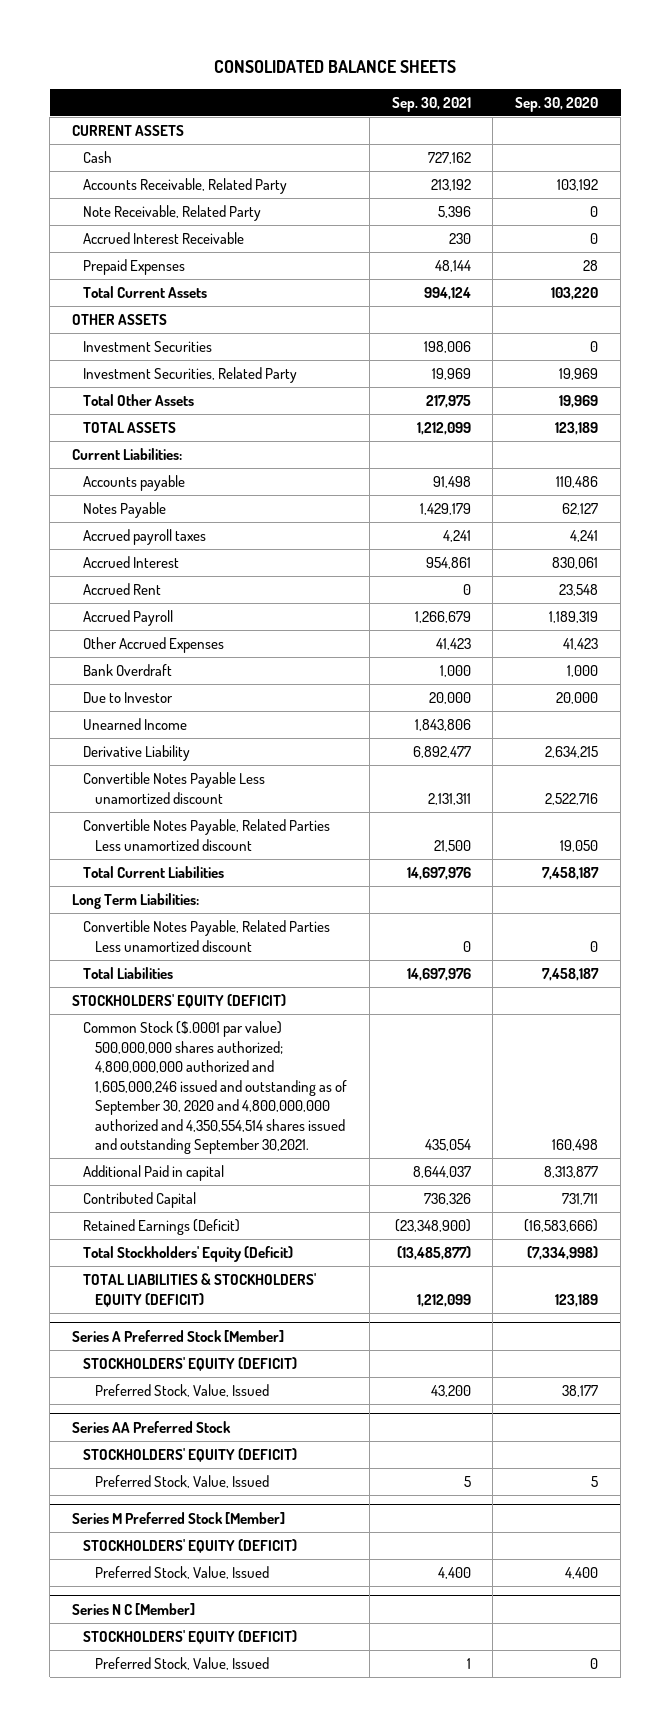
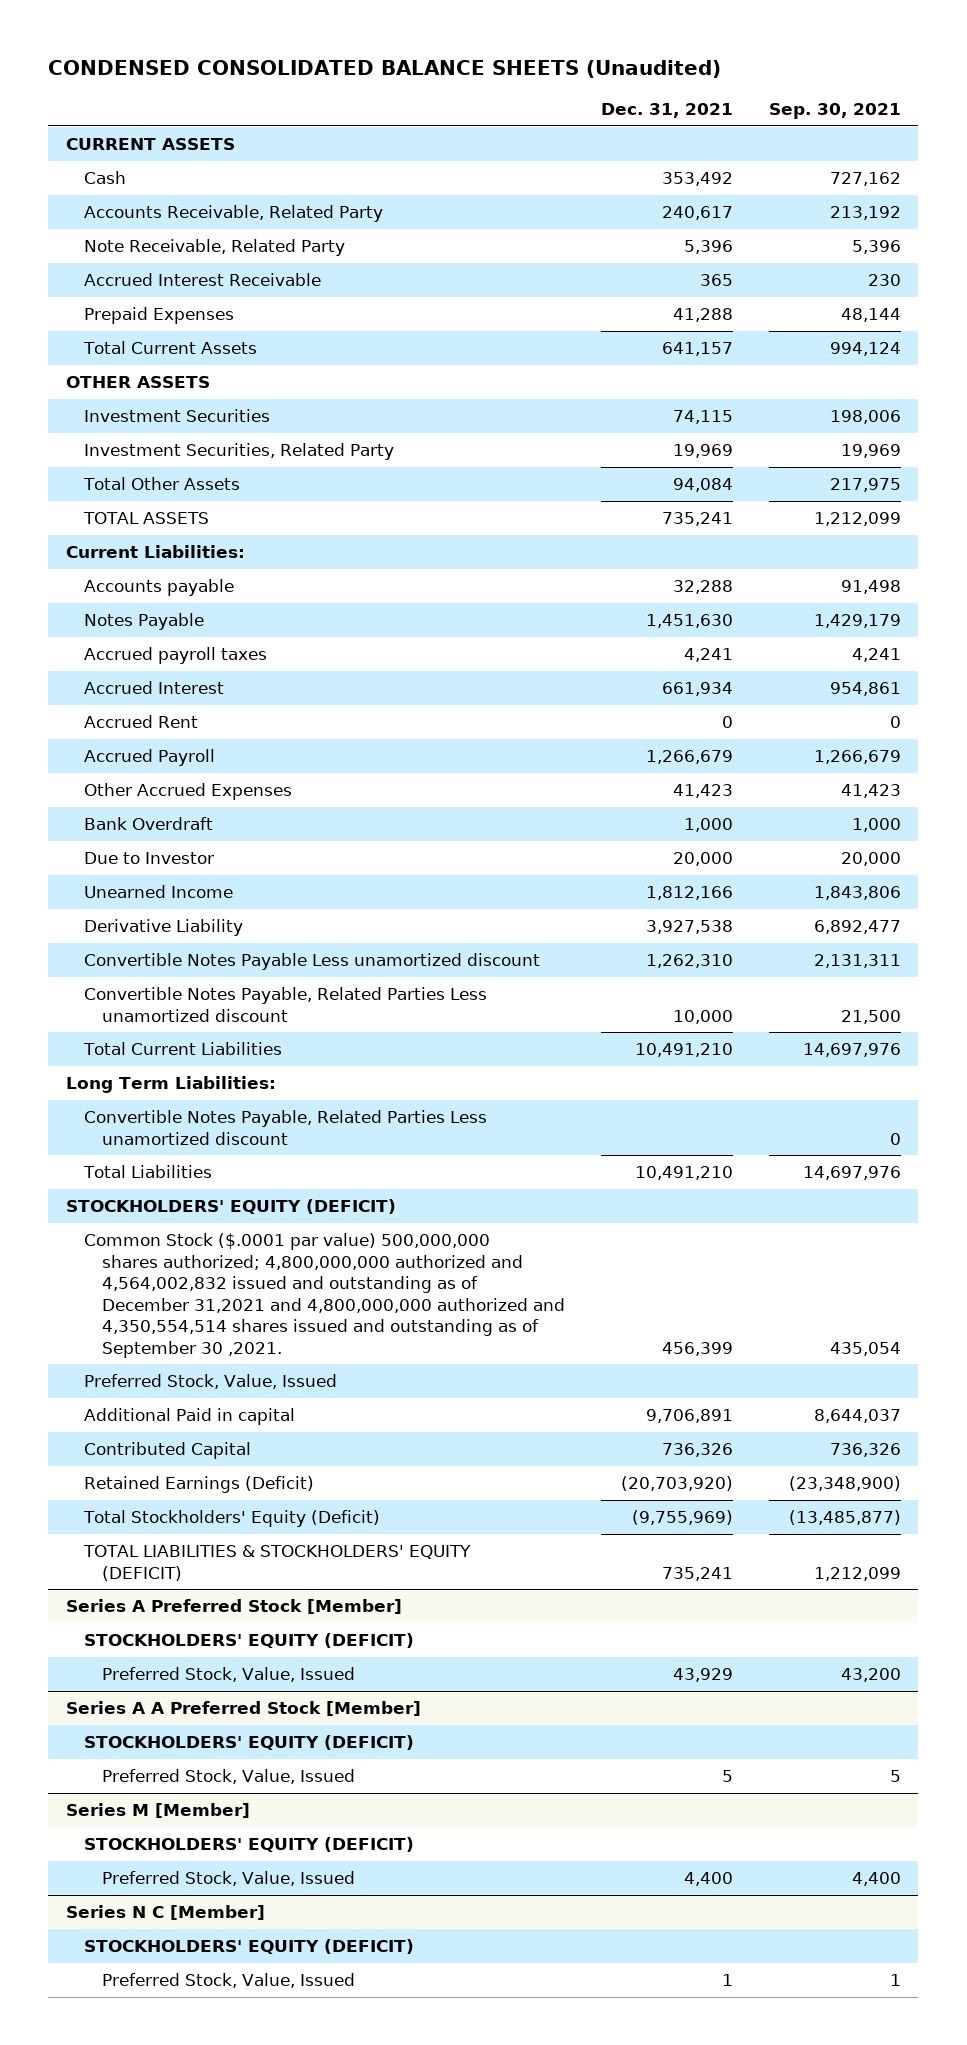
[214,60,457,74] CONSOLIDATED BALANCE SHEETS -> [48,59,722,78] CONDENSED CONSOLIDATED BALANCE SHEETS (Unaudited)
[515,96,599,112] Sep. 30, 2020 -> none
none -> [601,102,734,118] Dec. 31, 2021
[83,1021,347,1155] Common Stock ($.0001 par value) 500,000,000 shares authorized; 4,800,000,000 authorized and 1,605,000,246 issued and outstanding as of September 30, 2020 and 4,800,000,000 authorized and 4,350,554,514 shares issued and outstanding September 30,2021. -> [84,1233,566,1358] Common Stock ($.0001 par value) 500,000,000 shares authorized; 4,800,000,000 authorized and 4,564,002,832 issued and outstanding as of December 31,2021 and 4,800,000,000 authorized and 4,350,554,514 shares issued and outstanding as of September 30 ,2021.
none -> [84,1374,338,1390] Preferred Stock, Value, Issued
[72,1420,232,1433] Series AA Preferred Stock -> [66,1701,422,1717] Series A A Preferred Stock [Member]
[72,1511,286,1524] Series M Preferred Stock [Member] -> [66,1803,251,1819] Series M [Member]

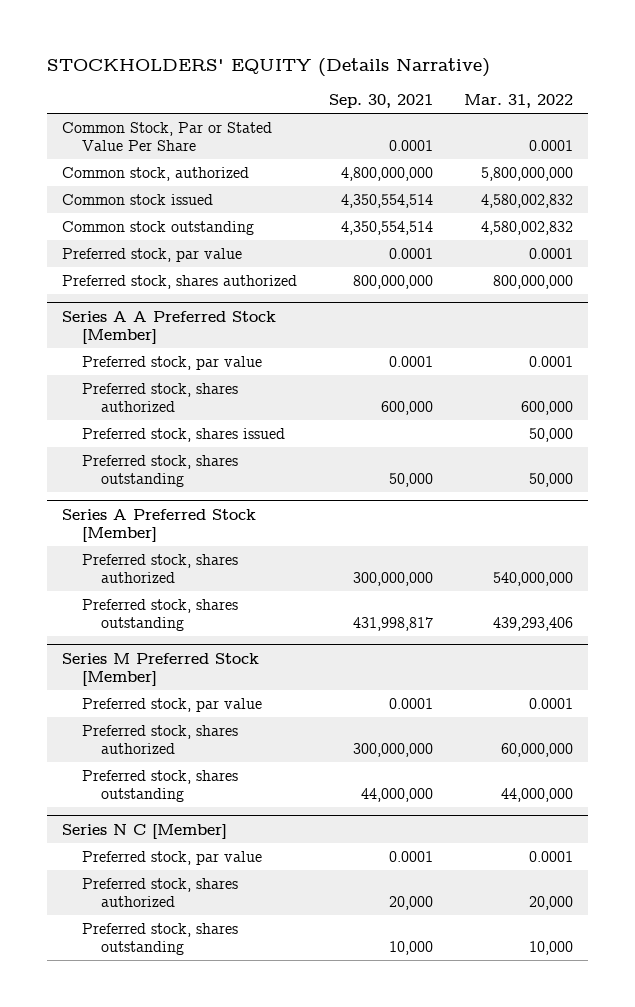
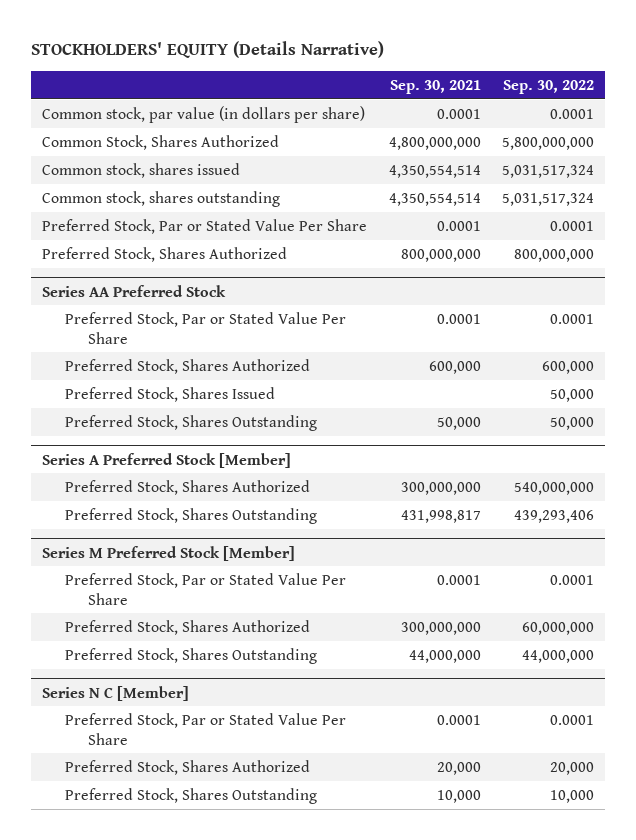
[463,93,573,108] Mar. 31, 2022 -> none
none -> [503,79,595,94] Sep. 30, 2022
[62,121,273,151] Common Stock, Par or Stated Value Per Share -> [41,105,365,123] Common stock, par value (in dollars per share)
[62,166,250,181] Common stock, authorized -> [41,134,279,150] Common Stock, Shares Authorized
[62,193,214,205] Common stock issued -> [41,162,240,178] Common stock, shares issued
[62,220,255,235] Common stock outstanding -> [41,190,280,207] Common stock, shares outstanding
[62,247,243,262] Preferred stock, par value -> [41,218,367,234] Preferred Stock, Par or Stated Value Per Share
[62,274,298,289] Preferred stock, shares authorized -> [41,246,287,262] Preferred Stock, Shares Authorized
[62,310,277,344] Series A A Preferred Stock [Member] -> [41,284,226,297] Series AA Preferred Stock
[81,355,262,370] Preferred stock, par value -> [65,311,347,344] Preferred Stock, Par or Stated Value Per Share
[81,382,238,412] Preferred stock, shares authorized -> [65,358,311,374] Preferred Stock, Shares Authorized
[81,427,285,442] Preferred stock, shares issued -> [65,386,276,402] Preferred Stock, Shares Issued
[81,454,238,487] Preferred stock, shares outstanding -> [65,414,318,431] Preferred Stock, Shares Outstanding
[81,553,238,583] Preferred stock, shares authorized -> [65,479,311,495] Preferred Stock, Shares Authorized
[81,598,238,631] Preferred stock, shares outstanding -> [65,507,318,524] Preferred Stock, Shares Outstanding
[81,697,262,712] Preferred stock, par value -> [65,572,347,605] Preferred Stock, Par or Stated Value Per Share
[81,724,238,754] Preferred stock, shares authorized -> [65,619,311,635] Preferred Stock, Shares Authorized
[81,769,238,802] Preferred stock, shares outstanding -> [65,647,318,664] Preferred Stock, Shares Outstanding
[81,850,262,865] Preferred stock, par value -> [65,712,347,745] Preferred Stock, Par or Stated Value Per Share
[81,877,238,907] Preferred stock, shares authorized -> [65,759,311,775] Preferred Stock, Shares Authorized
[81,922,238,955] Preferred stock, shares outstanding -> [65,787,318,804] Preferred Stock, Shares Outstanding

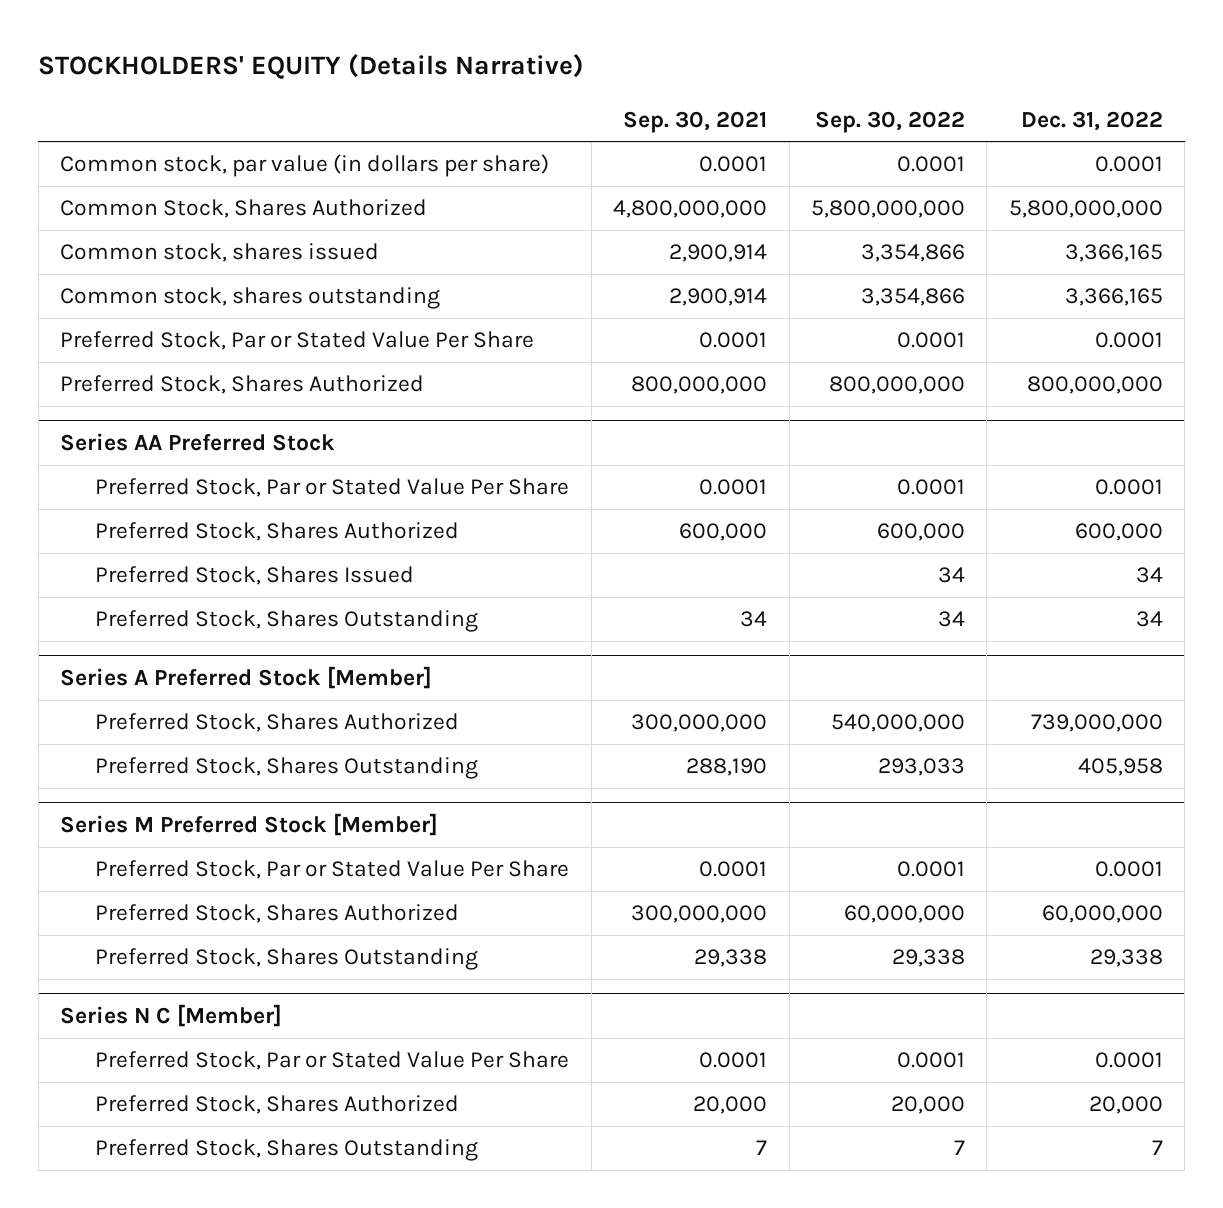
none -> [1020,110,1163,131] Dec. 31, 2022
[388,164,481,178] 4,350,554,514 -> [669,244,768,263] 2,900,914
[502,164,595,178] 5,031,517,324 -> [860,244,965,263] 3,354,866
[388,192,481,206] 4,350,554,514 -> [669,288,768,307] 2,900,914
[502,192,595,206] 5,031,517,324 -> [860,288,965,307] 3,354,866
[550,388,595,402] 50,000 -> [937,567,965,584] 34
[436,416,481,430] 50,000 -> [740,611,768,628] 34
[550,416,595,430] 50,000 -> [937,611,965,628] 34
[400,509,481,523] 431,998,817 -> [686,758,768,777] 288,190
[514,509,595,523] 439,293,406 -> [877,758,965,777] 293,033
[408,649,481,663] 44,000,000 -> [694,949,768,968] 29,338
[522,649,595,663] 44,000,000 -> [891,949,965,968] 29,338
[436,789,481,803] 10,000 -> [756,1140,768,1156] 7
[550,789,595,803] 10,000 -> [953,1140,965,1156] 7

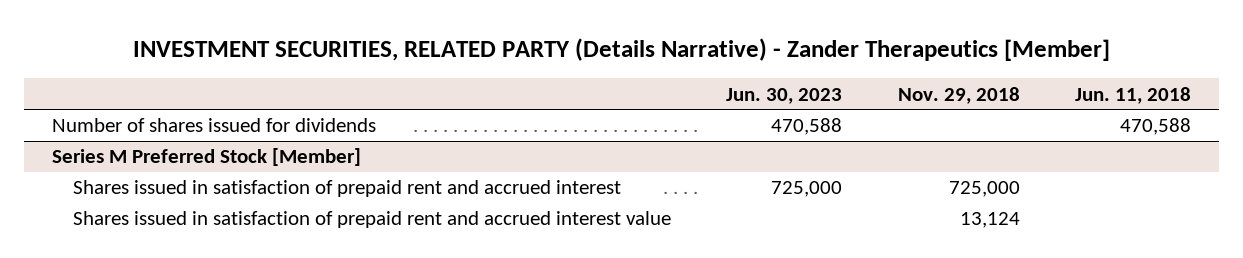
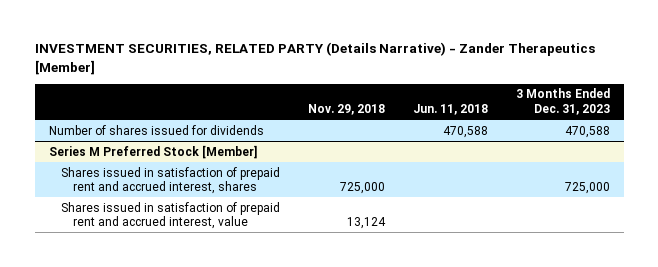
[726,87,843,104] Jun. 30, 2023 -> none
none -> [515,88,610,115] 3 Months Ended Dec. 31, 2023
[72,180,621,198] Shares issued in satisfaction of prepaid rent and accrued interest -> [60,166,280,195] Shares issued in satisfaction of prepaid rent and accrued interest, shares
[72,211,671,229] Shares issued in satisfaction of prepaid rent and accrued interest value -> [60,201,280,230] Shares issued in satisfaction of prepaid rent and accrued interest, value

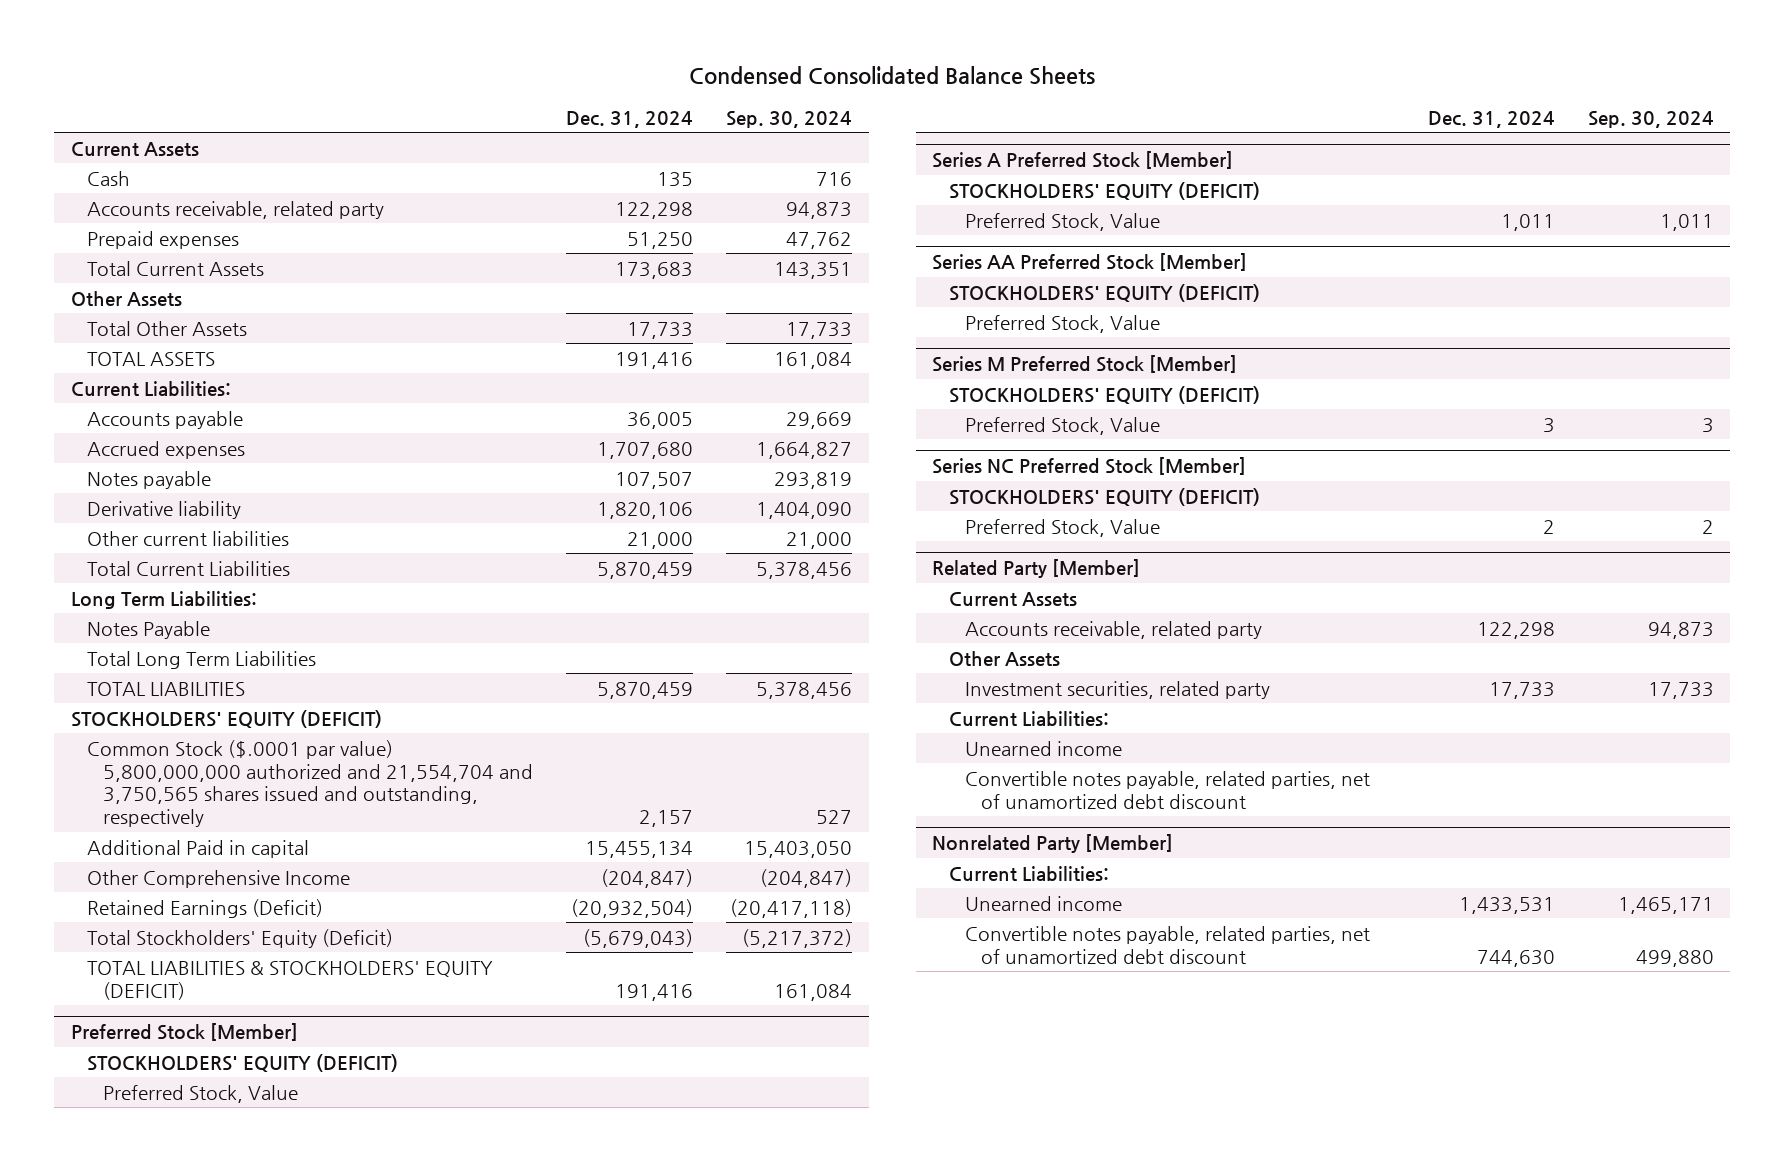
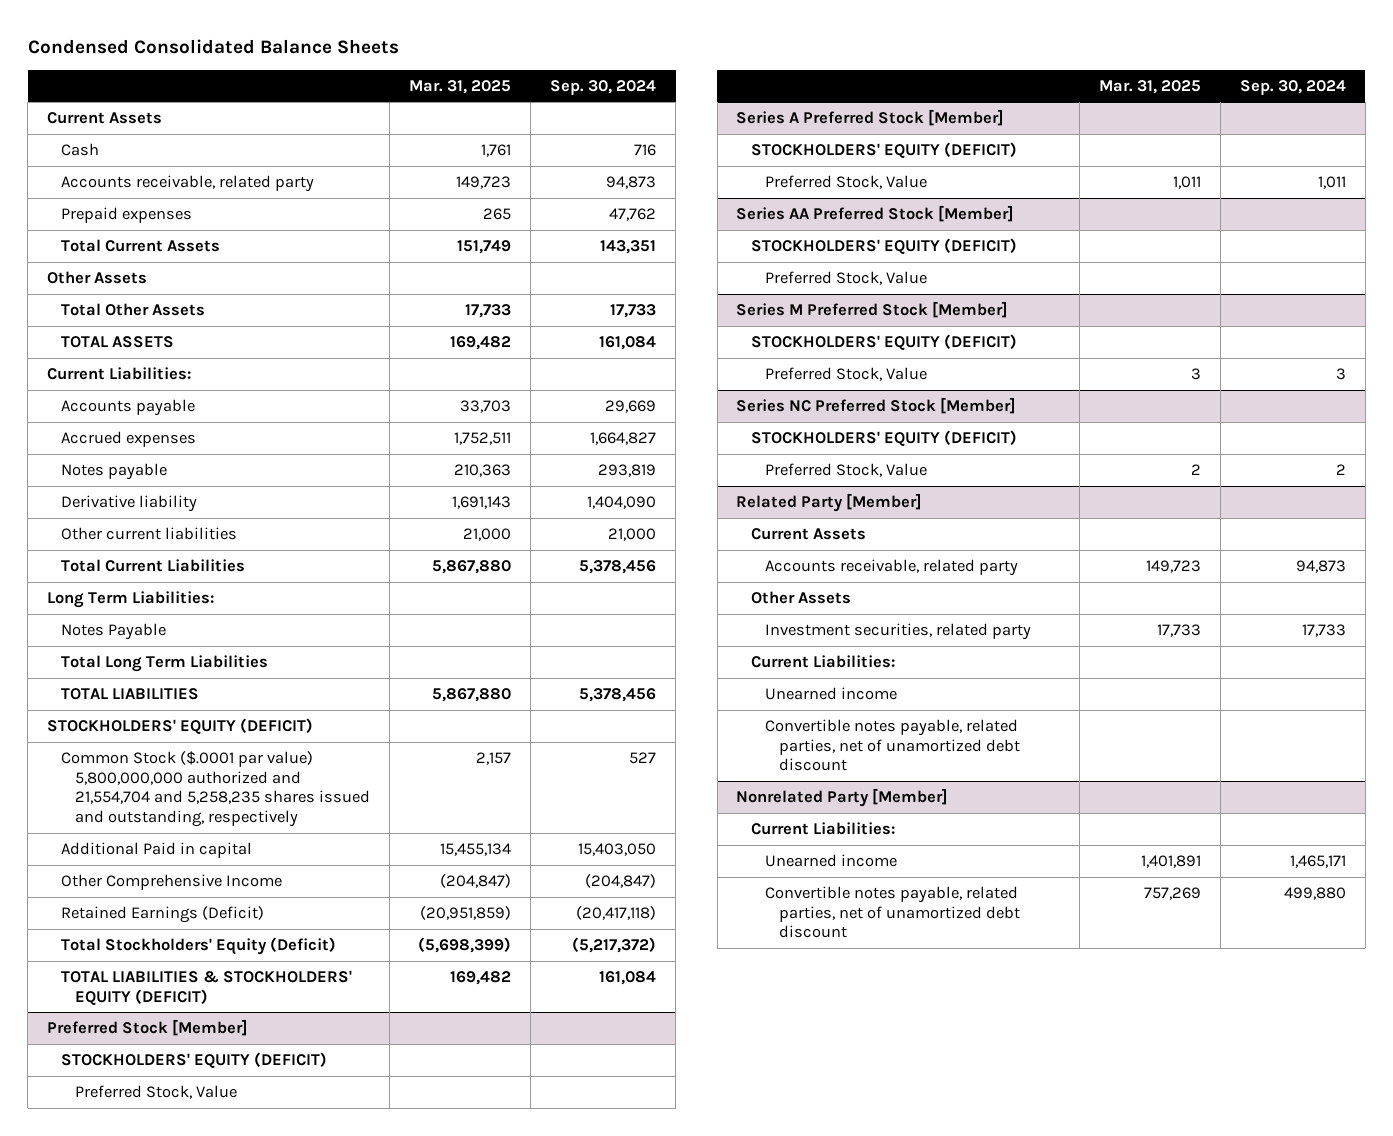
[566,110,694,128] Dec. 31, 2024 -> none
none -> [409,79,512,94] Mar. 31, 2025
[87,739,534,828] Common Stock ($.0001 par value) 5,800,000,000 authorized and 21,554,704 and 3,750,565 shares issued and outstanding, respectively -> [61,751,371,828] Common Stock ($.0001 par value) 5,800,000,000 authorized and 21,554,704 and 5,258,235 shares issued and outstanding, respectively

